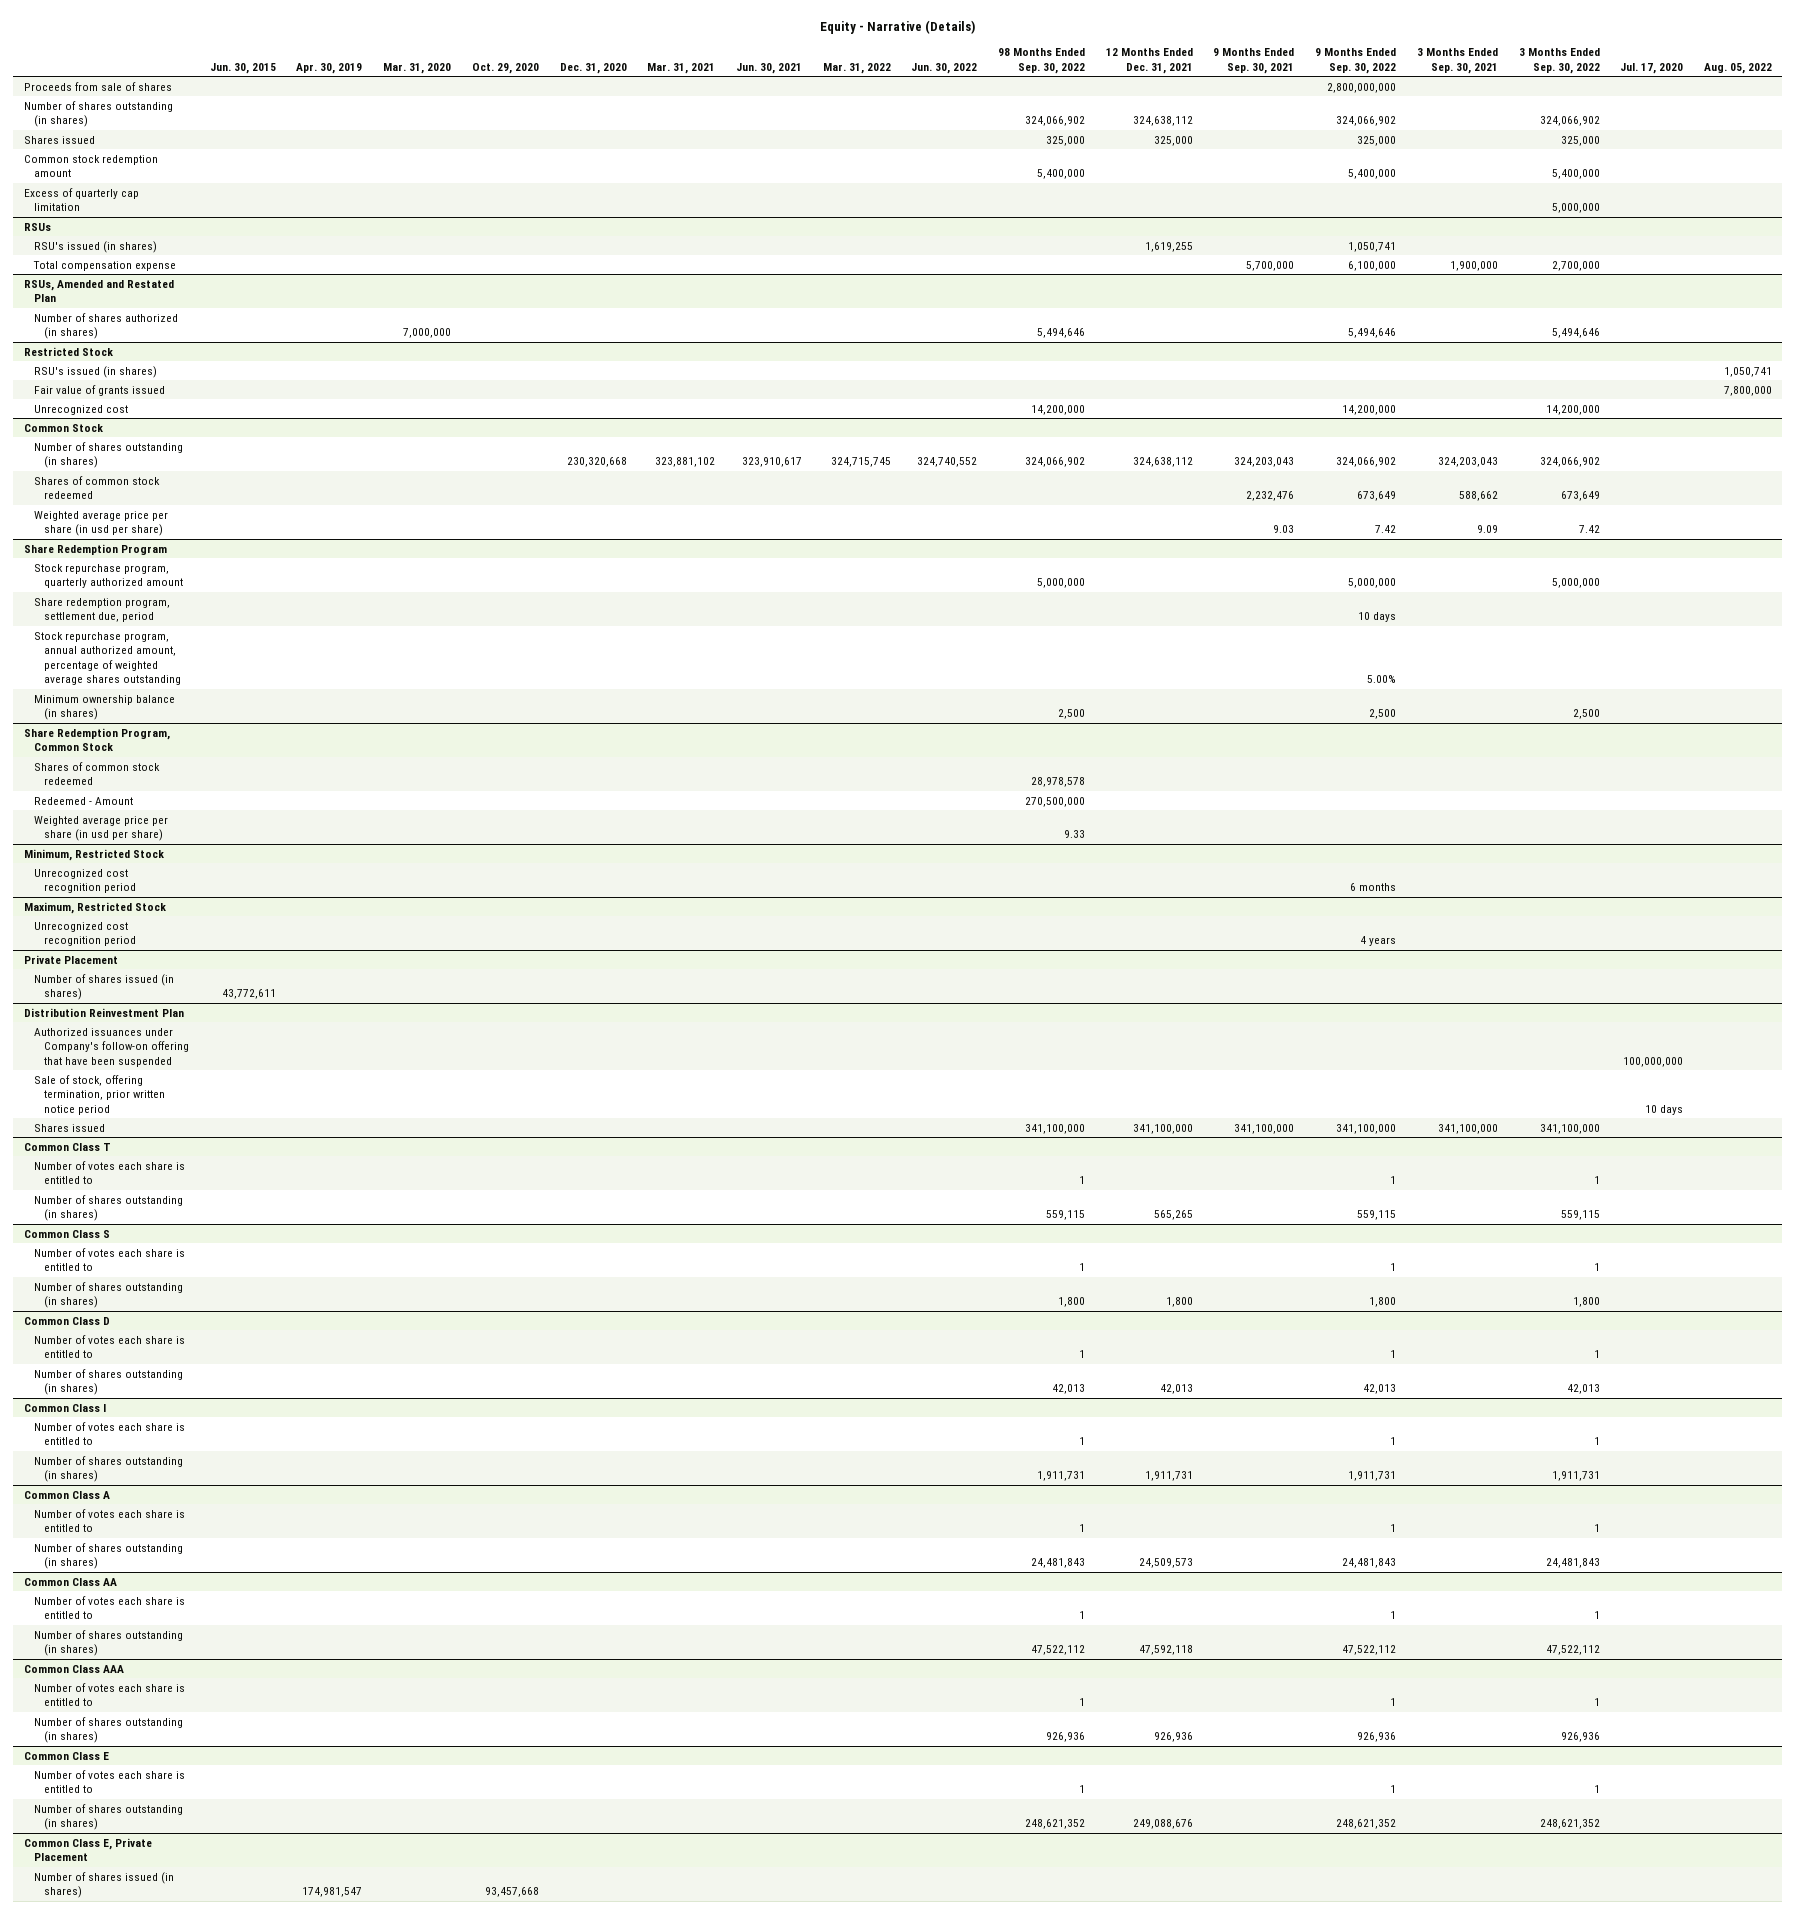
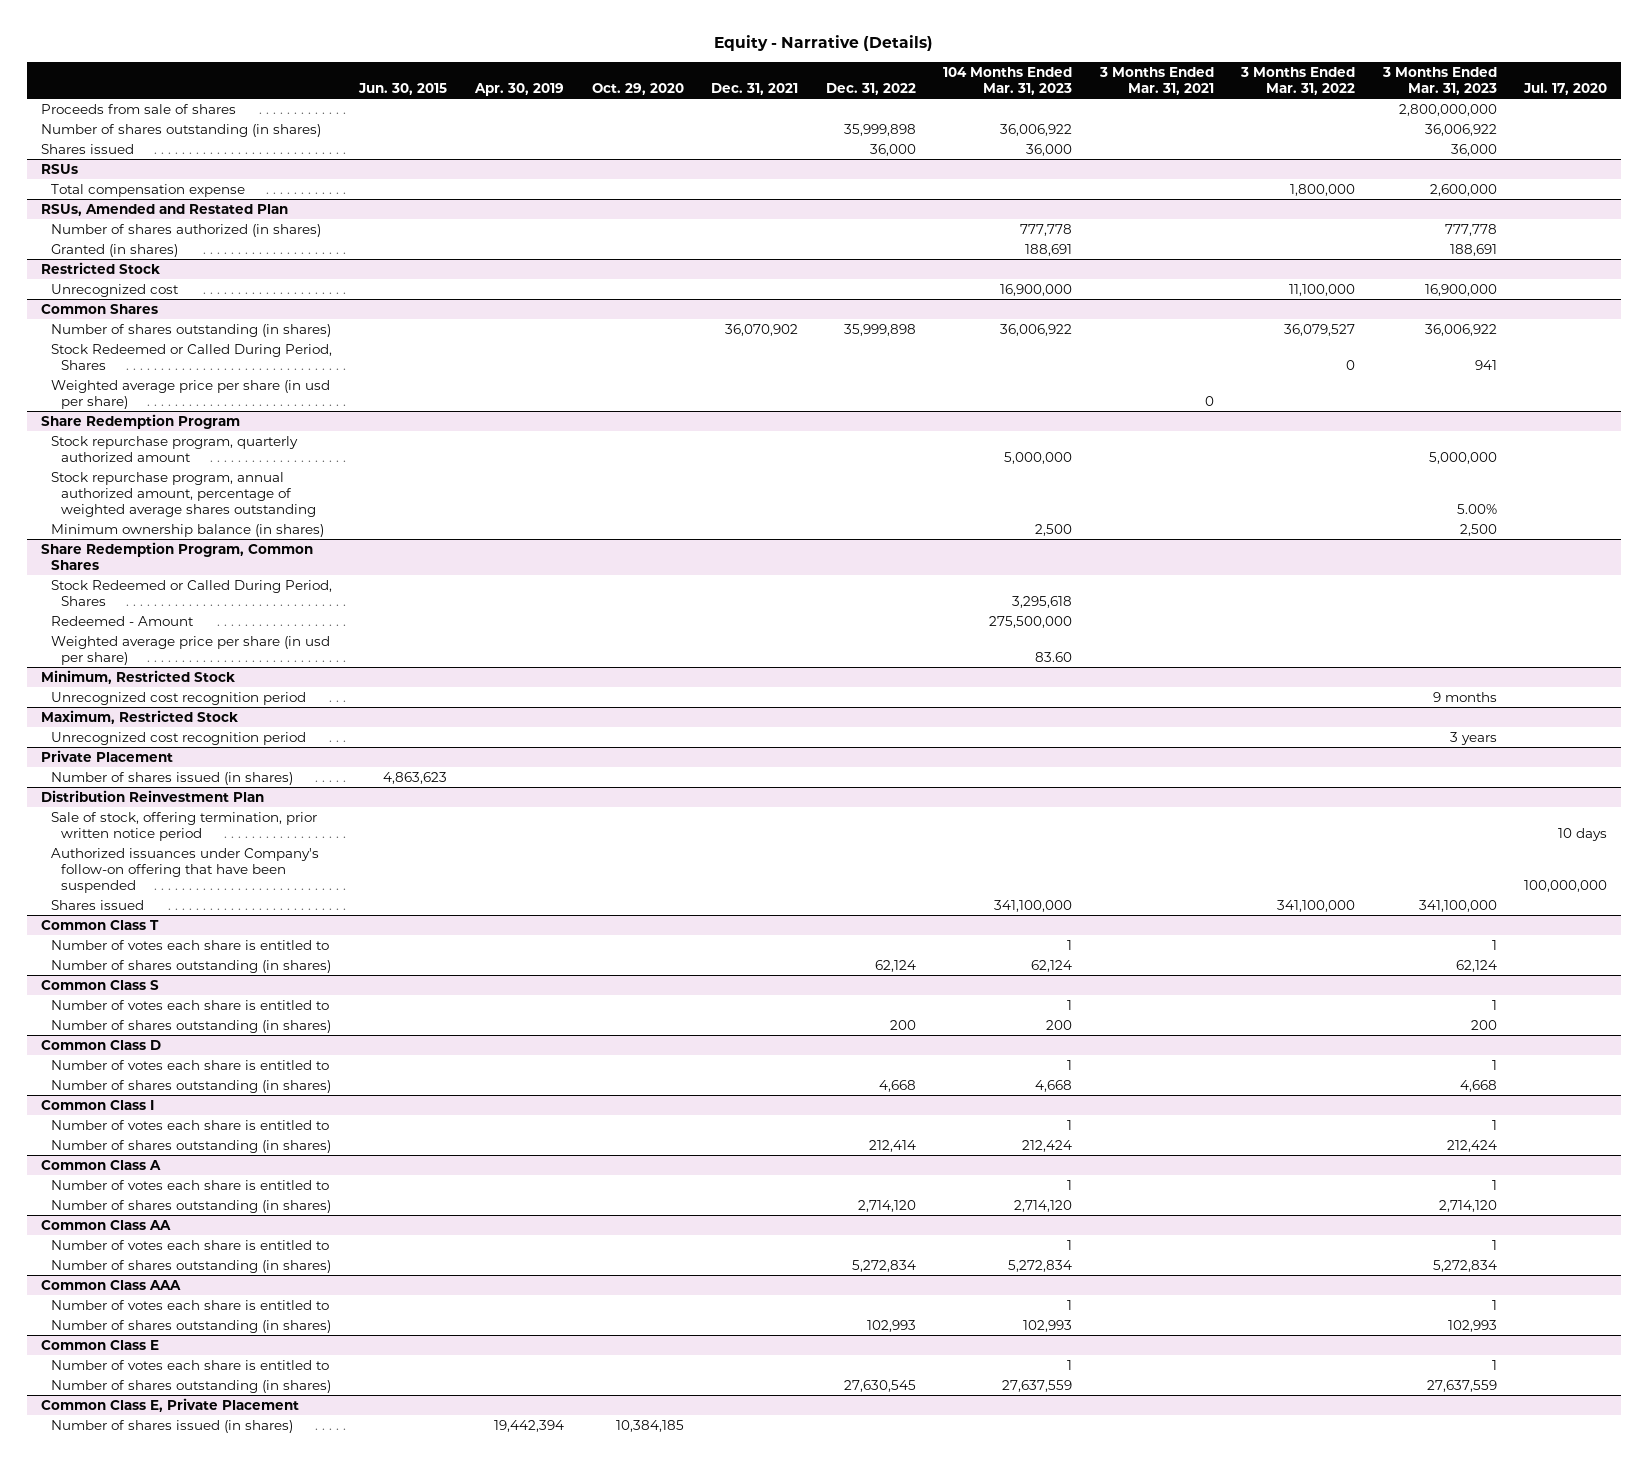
[383,62,452,74] Mar. 31, 2020 -> none
[559,62,627,74] Dec. 31, 2020 -> none
[647,62,716,74] Mar. 31, 2021 -> none
[735,62,802,74] Jun. 30, 2021 -> none
[822,62,891,74] Mar. 31, 2022 -> none
[911,62,978,74] Jun. 30, 2022 -> none
[998,48,1086,74] 98 Months Ended Sep. 30, 2022 -> none
[1105,48,1193,74] 12 Months Ended Dec. 31, 2021 -> none
[1213,48,1295,74] 9 Months Ended Sep. 30, 2021 -> none
[1315,48,1397,74] 9 Months Ended Sep. 30, 2022 -> none
[1416,48,1498,74] 3 Months Ended Sep. 30, 2021 -> none
[1518,48,1600,74] 3 Months Ended Sep. 30, 2022 -> none
[1704,62,1773,74] Aug. 05, 2022 -> none
none -> [711,82,799,95] Dec. 31, 2021
none -> [825,82,916,95] Dec. 31, 2022
none -> [943,66,1073,95] 104 Months Ended Mar. 31, 2023
none -> [1098,66,1214,95] 3 Months Ended Mar. 31, 2021
none -> [1240,66,1356,95] 3 Months Ended Mar. 31, 2022
none -> [1381,66,1497,95] 3 Months Ended Mar. 31, 2023
[23,154,158,178] Common stock redemption amount -> none
[23,187,139,212] Excess of quarterly cap limitation -> none
[33,240,157,253] RSU's issued (in shares) -> none
none -> [50,243,178,257] Granted (in shares)
[33,365,157,378] RSU's issued (in shares) -> none
[33,384,165,396] Fair value of grants issued -> none
[23,423,103,432] Common Stock -> [41,303,159,314] Common Shares
[33,475,160,500] Shares of common stock redeemed -> [50,343,332,370] Stock Redeemed or Called During Period, Shares
[33,597,170,623] Share redemption program, settlement due, period -> none
[23,727,170,752] Share Redemption Program, Common Stock -> [41,541,314,570] Share Redemption Program, Common Shares
[33,761,160,786] Shares of common stock redeemed -> [50,579,332,606] Stock Redeemed or Called During Period, Shares
[221,989,276,1000] 43,772,611 -> [383,771,448,784] 4,863,623
[33,1027,189,1067] Authorized issuances under Company's follow-on offering that have been suspended -> [50,847,319,894] Authorized issuances under Company's follow-on offering that have been suspended
[302,1887,363,1898] 174,981,547 -> [494,1419,565,1432] 19,442,394
[484,1887,539,1898] 93,457,668 -> [615,1419,684,1432] 10,384,185

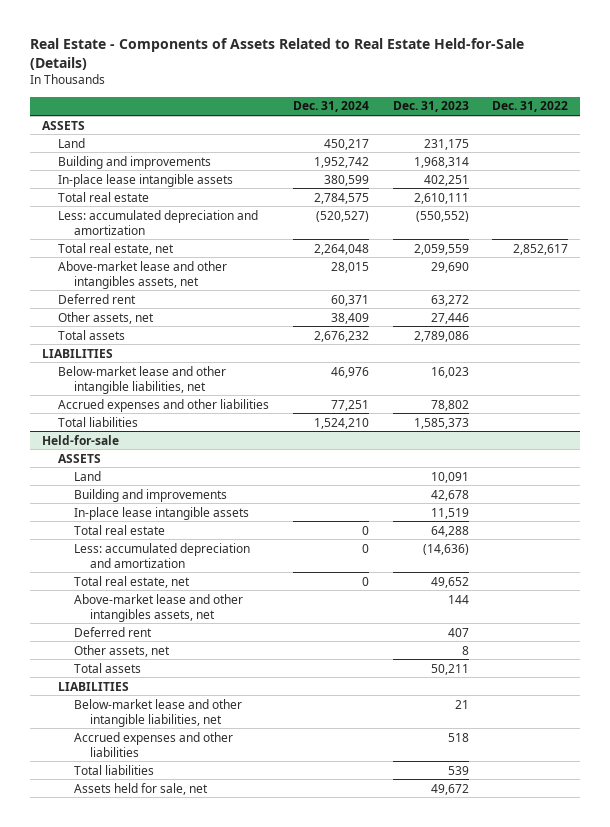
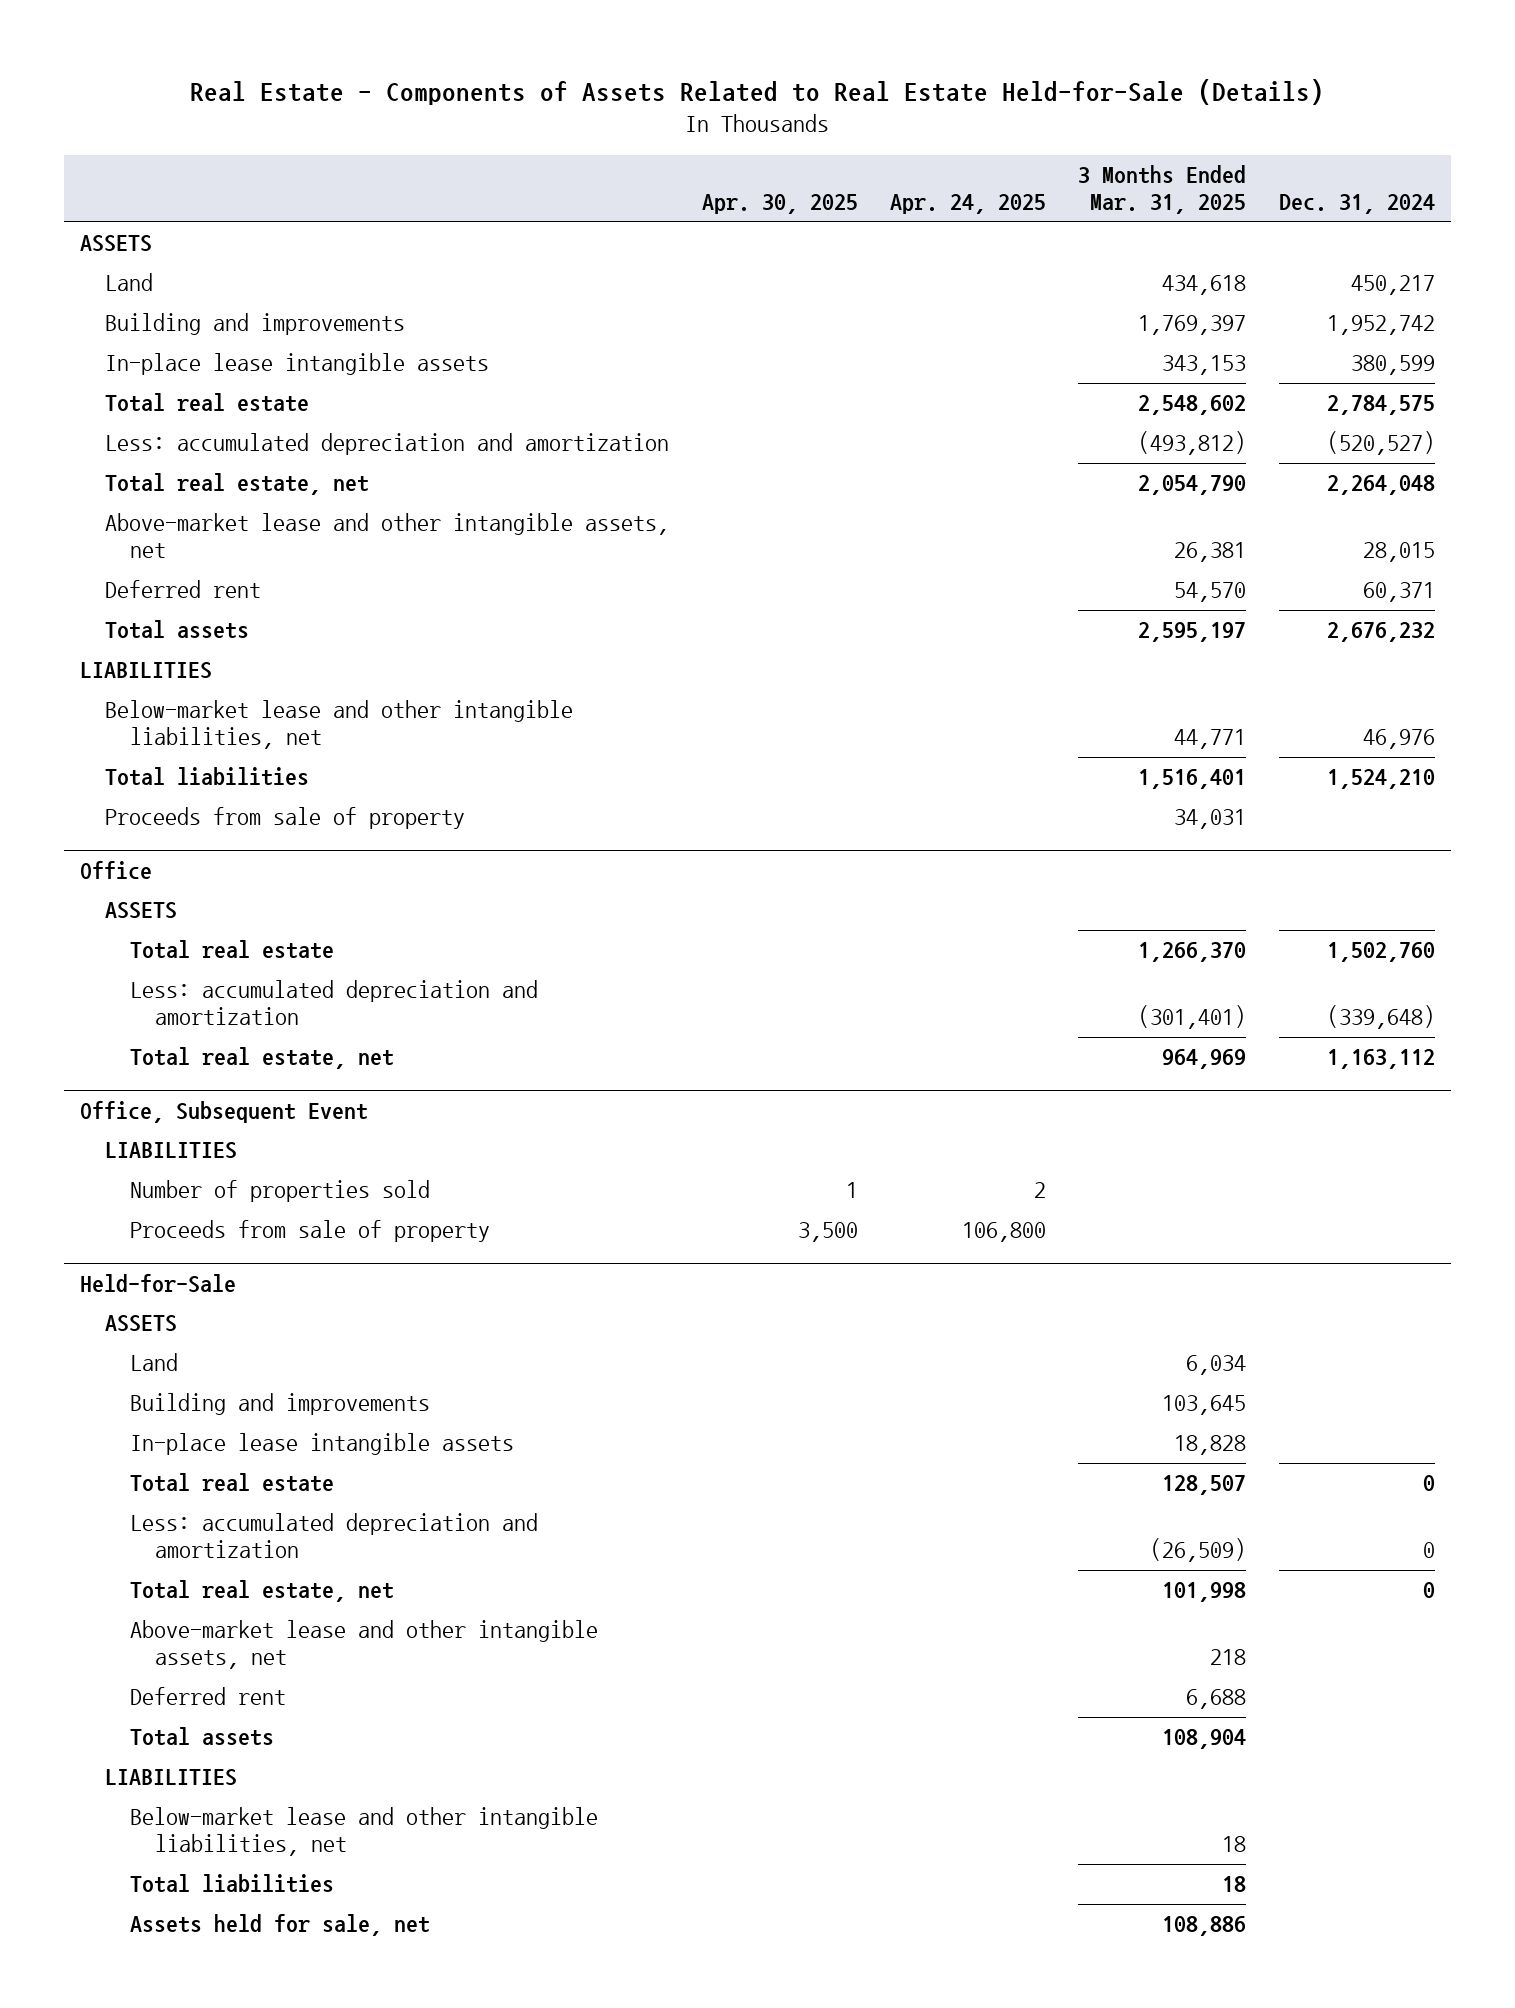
[392,101,469,113] Dec. 31, 2023 -> none
[492,101,569,113] Dec. 31, 2022 -> none
none -> [701,194,858,215] Apr. 30, 2025
none -> [889,194,1046,215] Apr. 24, 2025
none -> [1078,165,1247,215] 3 Months Ended Mar. 31, 2025
[57,260,227,289] Above-market lease and other intangibles assets, net -> [105,513,670,559] Above-market lease and other intangible assets, net
[57,311,154,324] Other assets, net -> none
[57,398,269,412] Accrued expenses and other liabilities -> none
none -> [105,807,466,830] Proceeds from sale of property
none -> [80,860,153,880] Office
none -> [105,902,178,920] ASSETS
none -> [130,940,335,960] Total real estate
none -> [130,980,539,1026] Less: accumulated depreciation and amortization
none -> [130,1047,395,1070] Total real estate, net
none -> [80,1100,369,1123] Office, Subsequent Event
none -> [105,1142,238,1160] LIABILITIES
none -> [130,1180,431,1203] Number of properties sold
none -> [130,1220,491,1243] Proceeds from sale of property
[41,434,119,445] Held-for-sale -> [80,1273,237,1293] Held-for-Sale
[73,593,243,622] Above-market lease and other intangibles assets, net -> [130,1620,599,1670] Above-market lease and other intangible assets, net
[73,644,170,657] Other assets, net -> none
[73,731,233,757] Accrued expenses and other liabilities -> none

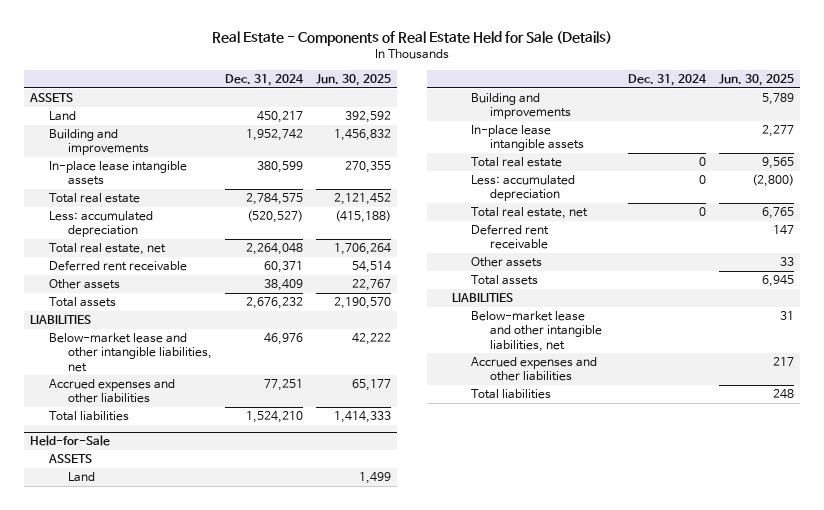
[190,79,1325,106] Real Estate - Components of Assets Related to Real Estate Held-for-Sale (Details) -> [212,31,613,47] Real Estate - Components of Real Estate Held for Sale (Details)
[701,194,858,215] Apr. 30, 2025 -> none
[889,194,1046,215] Apr. 24, 2025 -> none
[1078,165,1247,215] 3 Months Ended Mar. 31, 2025 -> none
none -> [315,74,391,87] Jun. 30, 2025
[105,433,670,456] Less: accumulated depreciation and amortization -> [49,211,154,238] Less: accumulated depreciation
[105,513,670,559] Above-market lease and other intangible assets, net -> none
[105,580,262,599] Deferred rent -> [49,260,188,272] Deferred rent receivable
none -> [49,279,121,290] Other assets
none -> [49,379,176,404] Accrued expenses and other liabilities
[105,807,466,830] Proceeds from sale of property -> none
[80,860,153,880] Office -> none
[105,902,178,920] ASSETS -> none
[130,940,335,960] Total real estate -> none
[130,980,539,1026] Less: accumulated depreciation and amortization -> none
[130,1047,395,1070] Total real estate, net -> none
[80,1100,369,1123] Office, Subsequent Event -> none
[105,1142,238,1160] LIABILITIES -> none
[130,1180,431,1203] Number of properties sold -> none
[130,1220,491,1243] Proceeds from sale of property -> none
[130,1513,539,1559] Less: accumulated depreciation and amortization -> [470,175,575,202] Less: accumulated depreciation
[130,1620,599,1670] Above-market lease and other intangible assets, net -> none
[130,1687,287,1706] Deferred rent -> [470,224,549,250] Deferred rent receivable
none -> [470,257,542,268] Other assets
none -> [470,357,597,382] Accrued expenses and other liabilities
[130,1914,431,1937] Assets held for sale, net -> none

